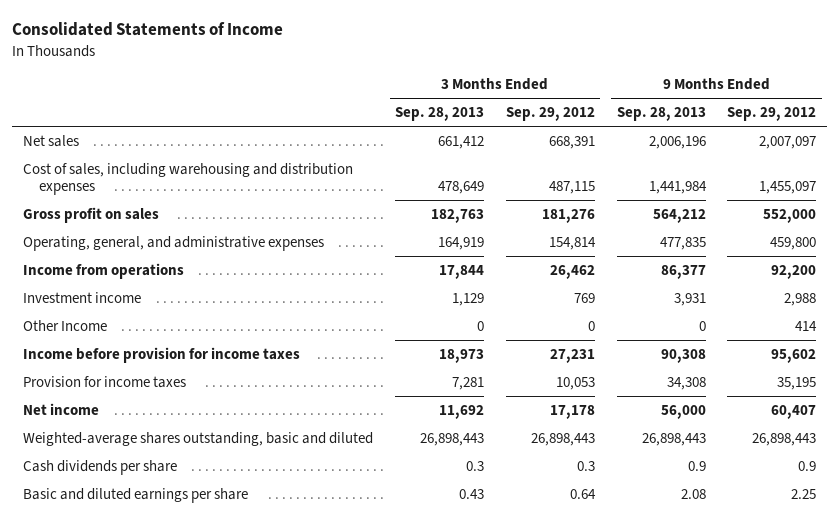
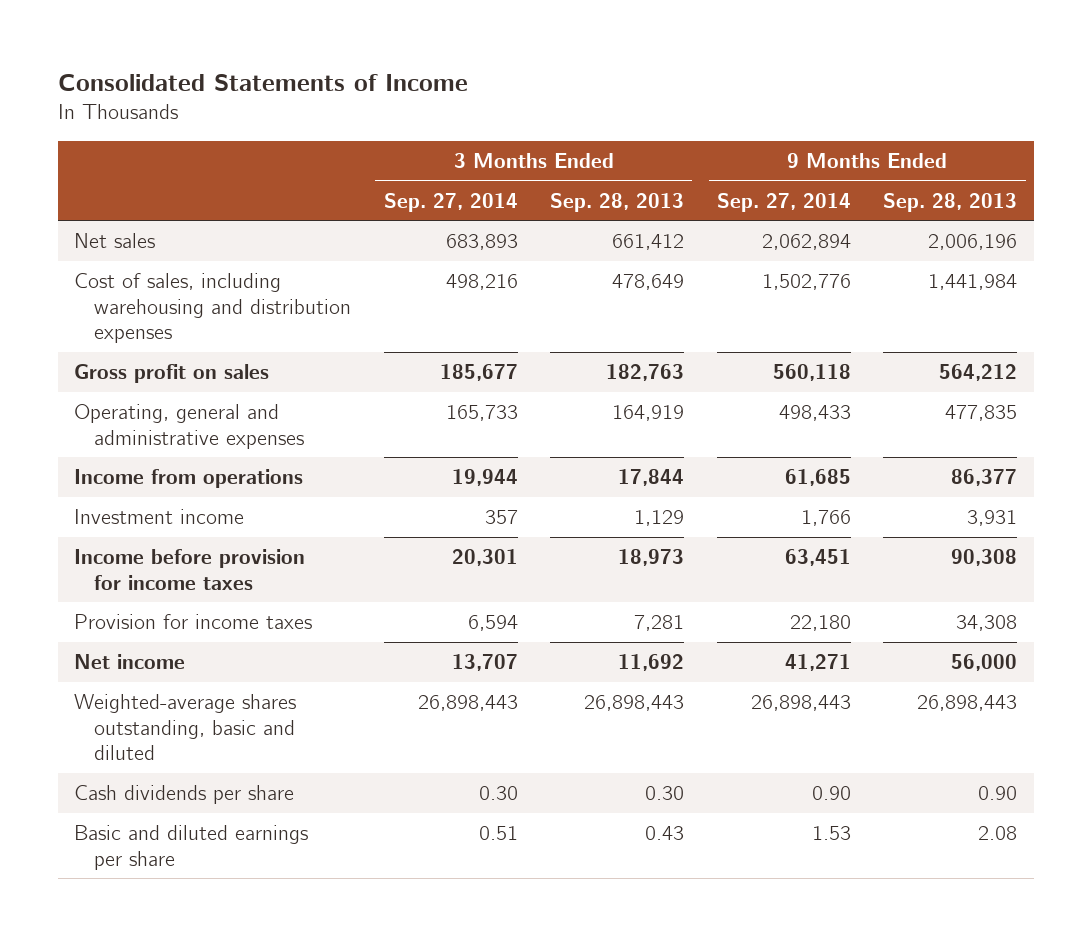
[505,107,595,122] Sep. 29, 2012 -> none
[727,107,817,122] Sep. 29, 2012 -> none
none -> [383,192,518,212] Sep. 27, 2014
none -> [716,192,851,212] Sep. 27, 2014
[23,235,325,251] Operating, general, and administrative expenses -> [74,404,304,449] Operating, general and administrative expenses
[23,319,108,331] Other Income -> none
[466,460,485,471] 0.3 -> [645,786,685,801] 0.30
[687,460,706,471] 0.9 -> [978,786,1018,801] 0.90

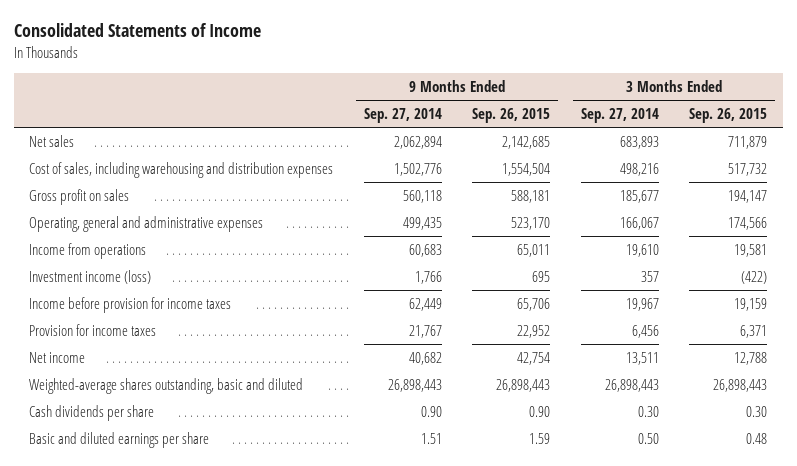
[550,192,685,212] Sep. 28, 2013 -> none
[883,192,1018,212] Sep. 28, 2013 -> none
none -> [472,108,551,124] Sep. 26, 2015
none -> [689,108,768,124] Sep. 26, 2015
[445,405,518,422] 165,733 -> [619,217,659,231] 166,067
[778,405,851,422] 498,433 -> [402,217,442,231] 499,435
[451,469,518,487] 19,944 -> [625,244,659,258] 19,610
[784,469,851,487] 61,685 -> [408,244,442,258] 60,683
[74,509,245,525] Investment income -> [29,270,152,285] Investment income (loss)
[451,549,518,567] 20,301 -> [625,298,659,312] 19,967
[784,549,851,567] 63,451 -> [408,298,442,312] 62,449
[467,615,518,632] 6,594 -> [631,325,659,339] 6,456
[789,615,851,632] 22,180 -> [408,325,442,339] 21,767
[451,654,518,672] 13,707 -> [625,352,659,366] 13,511
[784,654,851,672] 41,271 -> [408,352,442,366] 40,682
[478,826,518,841] 0.51 -> [637,433,659,445] 0.50
[811,826,851,841] 1.53 -> [420,433,442,445] 1.51

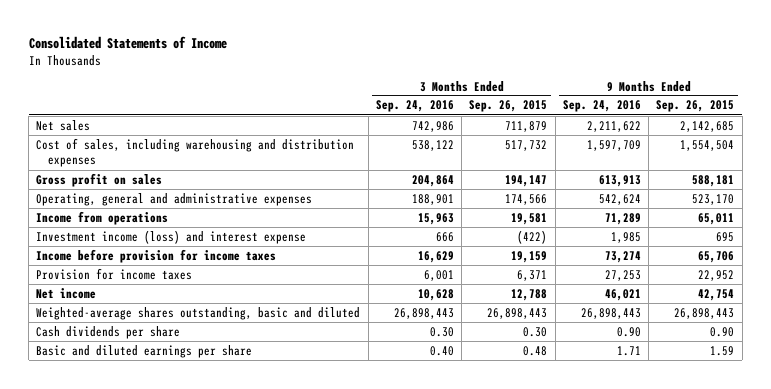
[363,108,442,124] Sep. 27, 2014 -> none
[580,108,659,124] Sep. 27, 2014 -> none
none -> [375,100,454,113] Sep. 24, 2016
none -> [562,100,641,113] Sep. 24, 2016
[29,270,152,285] Investment income (loss) -> [36,229,307,244] Investment income (loss) and interest expense

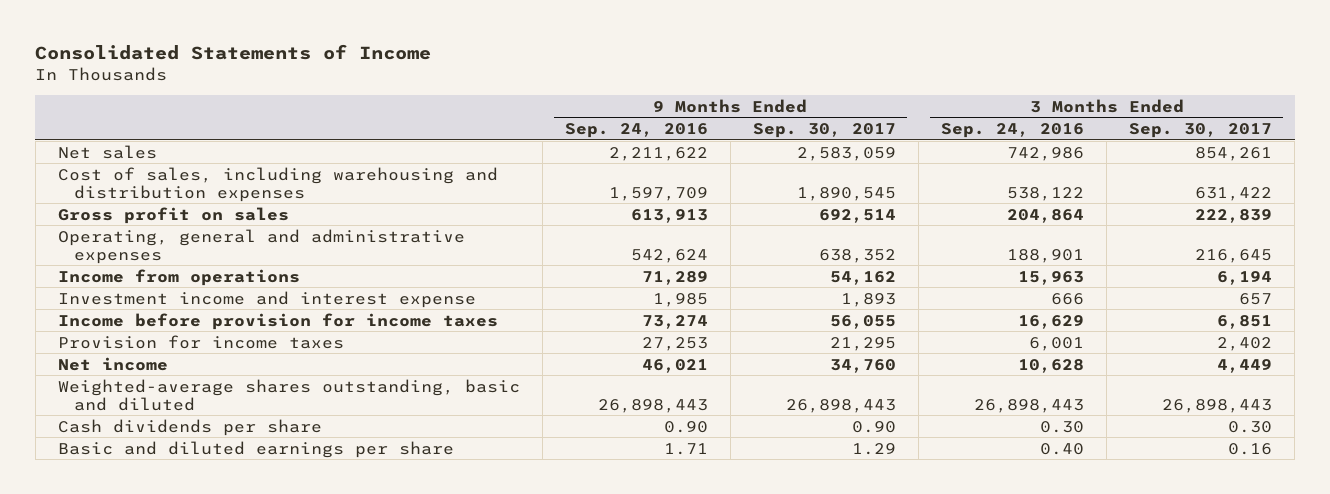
[469,100,548,113] Sep. 26, 2015 -> none
[656,100,735,113] Sep. 26, 2015 -> none
none -> [752,123,896,139] Sep. 30, 2017
none -> [1129,123,1273,139] Sep. 30, 2017
[36,229,307,244] Investment income (loss) and interest expense -> [57,290,476,308] Investment income and interest expense

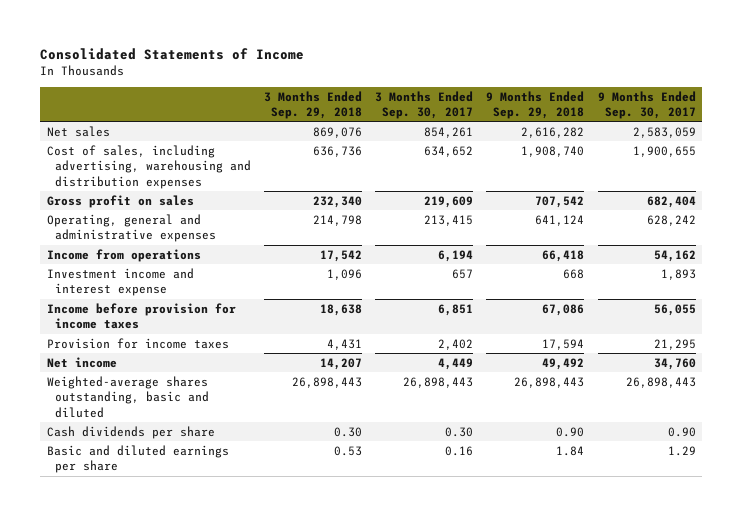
[564,123,708,139] Sep. 24, 2016 -> none
[940,123,1084,139] Sep. 24, 2016 -> none
none -> [264,90,363,119] 3 Months Ended Sep. 29, 2018
none -> [486,90,585,119] 9 Months Ended Sep. 29, 2018
[57,166,498,202] Cost of sales, including warehousing and distribution expenses -> [46,144,252,189] Cost of sales, including advertising, warehousing and distribution expenses
[796,186,896,201] 1,890,545 -> [632,145,696,157] 1,900,655
[1195,186,1273,201] 631,422 -> [424,145,474,157] 634,652
[818,208,896,223] 692,514 -> [646,195,696,208] 682,404
[1195,208,1273,223] 222,839 -> [424,195,474,208] 219,609
[818,248,896,263] 638,352 -> [646,214,696,226] 628,242
[1195,248,1273,263] 216,645 -> [424,214,474,226] 213,415

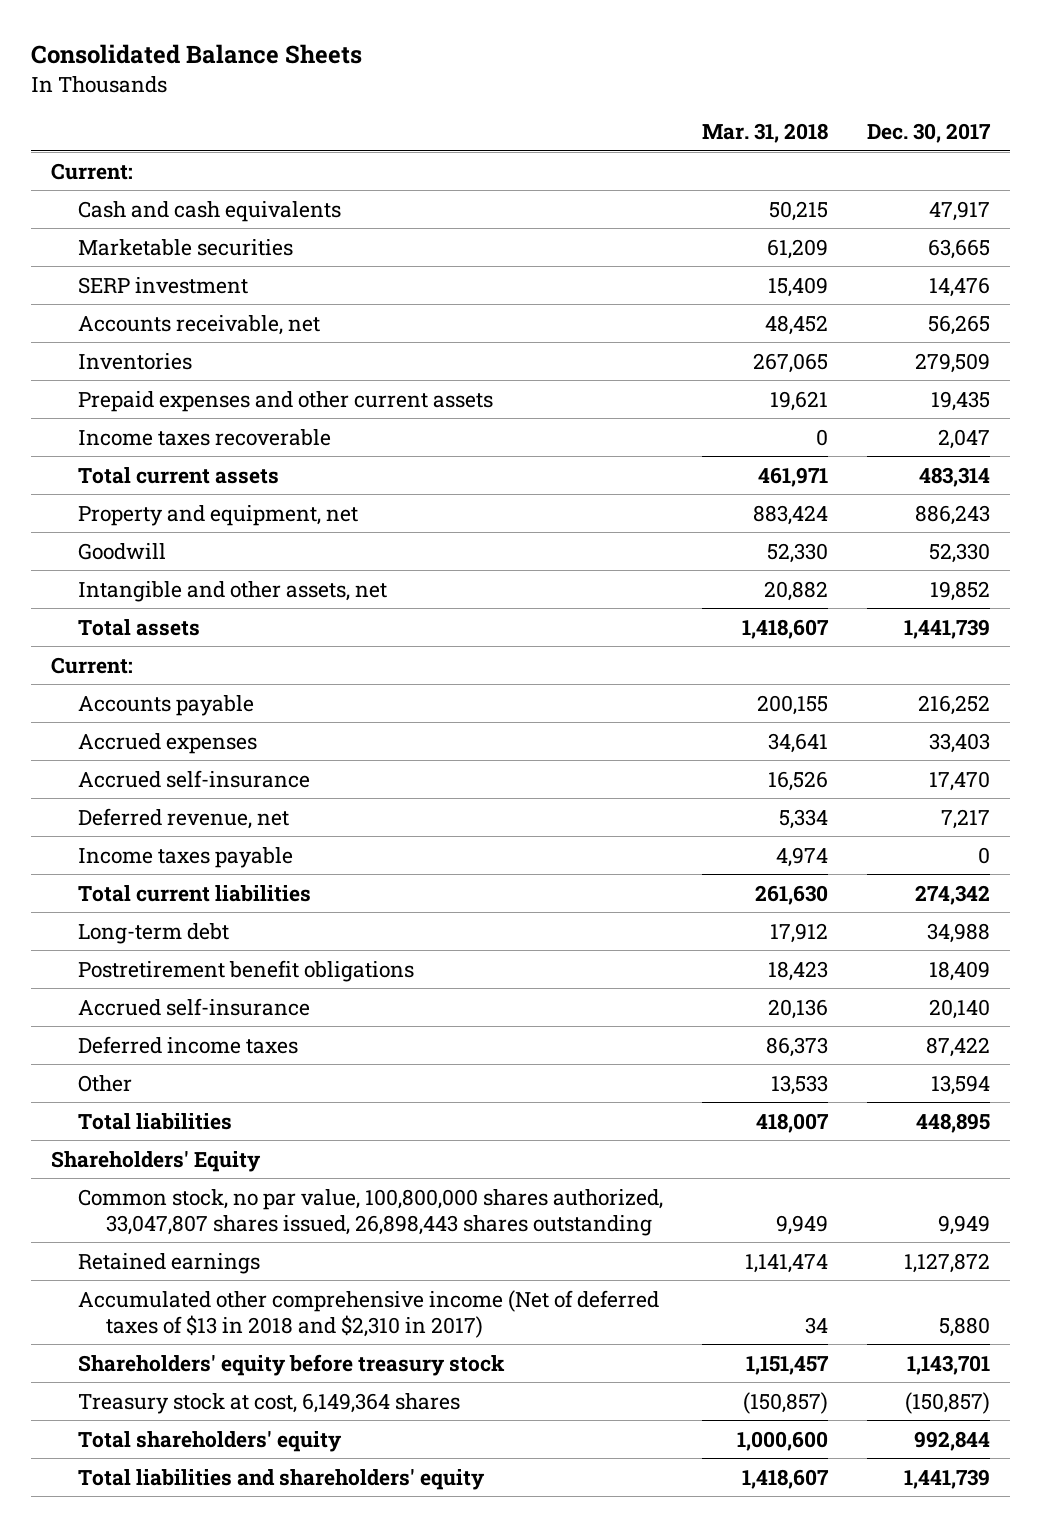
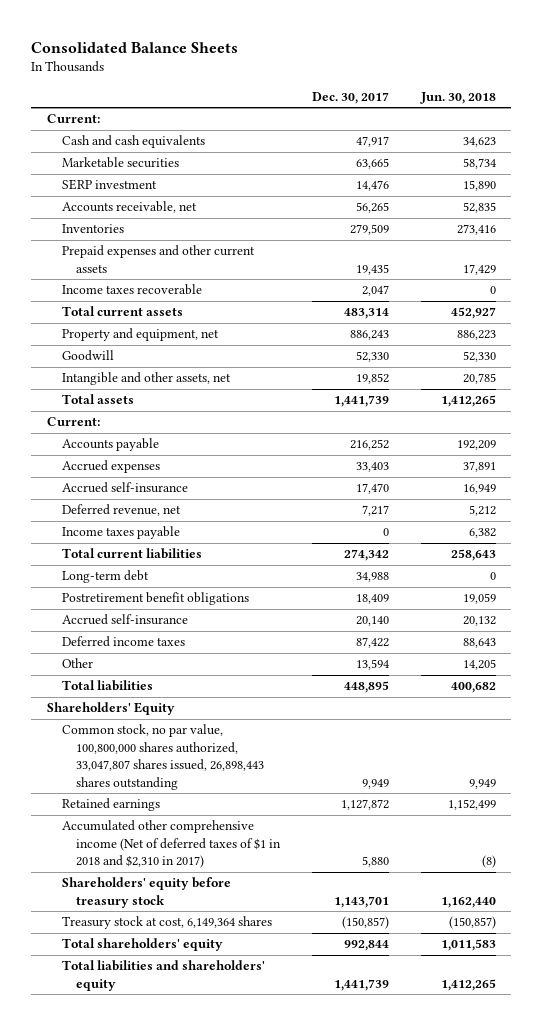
[702,122,829,143] Mar. 31, 2018 -> none
none -> [419,91,496,104] Jun. 30, 2018
[78,1289,660,1338] Accumulated other comprehensive income (Net of deferred taxes of $13 in 2018 and $2,310 in 2017) -> [61,820,282,869] Accumulated other comprehensive income (Net of deferred taxes of $1 in 2018 and $2,310 in 2017)

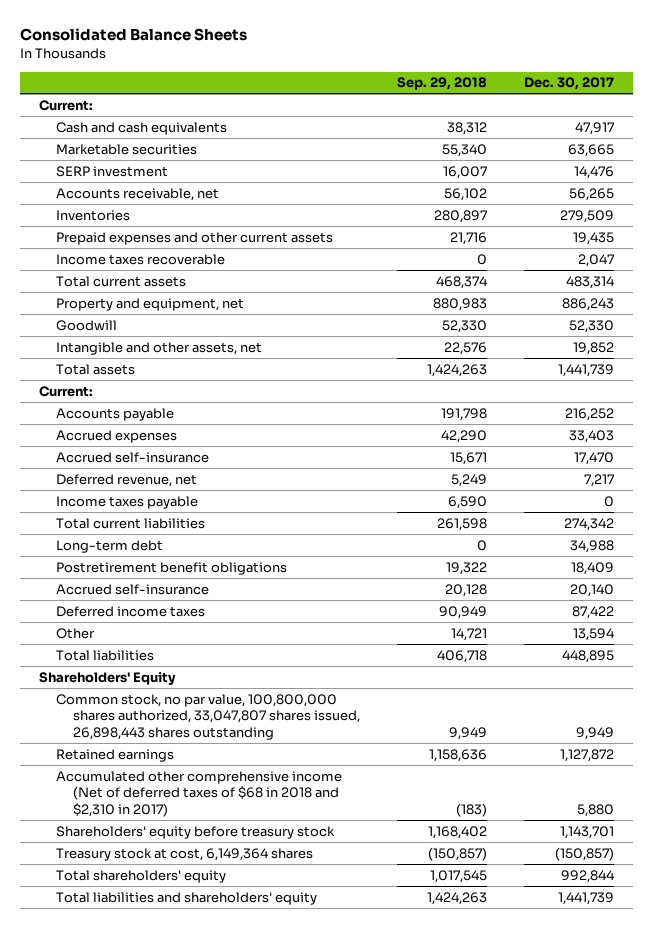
[419,91,496,104] Jun. 30, 2018 -> none
none -> [396,77,487,91] Sep. 29, 2018
[61,820,282,869] Accumulated other comprehensive income (Net of deferred taxes of $1 in 2018 and $2,310 in 2017) -> [55,770,342,817] Accumulated other comprehensive income (Net of deferred taxes of $68 in 2018 and $2,310 in 2017)

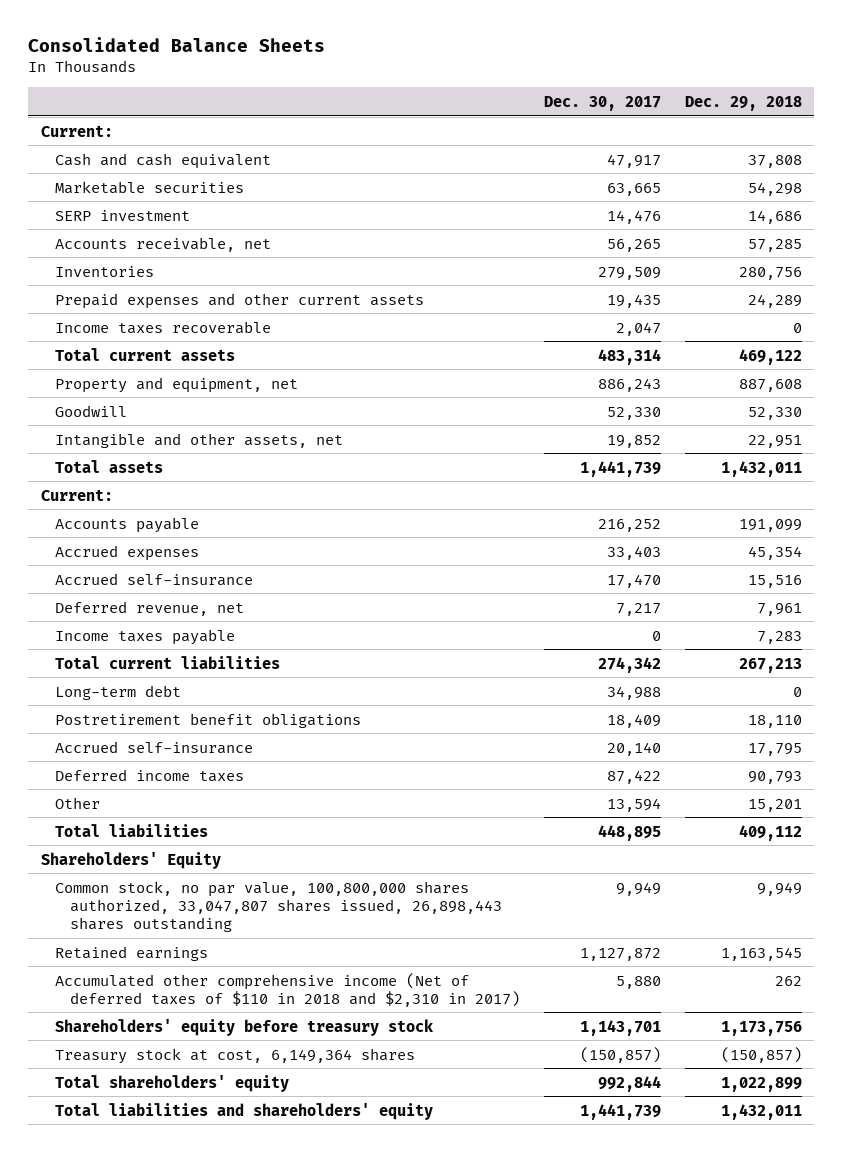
[396,77,487,91] Sep. 29, 2018 -> none
none -> [685,95,803,111] Dec. 29, 2018
[55,121,227,135] Cash and cash equivalents -> [55,152,272,169] Cash and cash equivalent
[55,770,342,817] Accumulated other comprehensive income (Net of deferred taxes of $68 in 2018 and $2,310 in 2017) -> [55,972,520,1007] Accumulated other comprehensive income (Net of deferred taxes of $110 in 2018 and $2,310 in 2017)

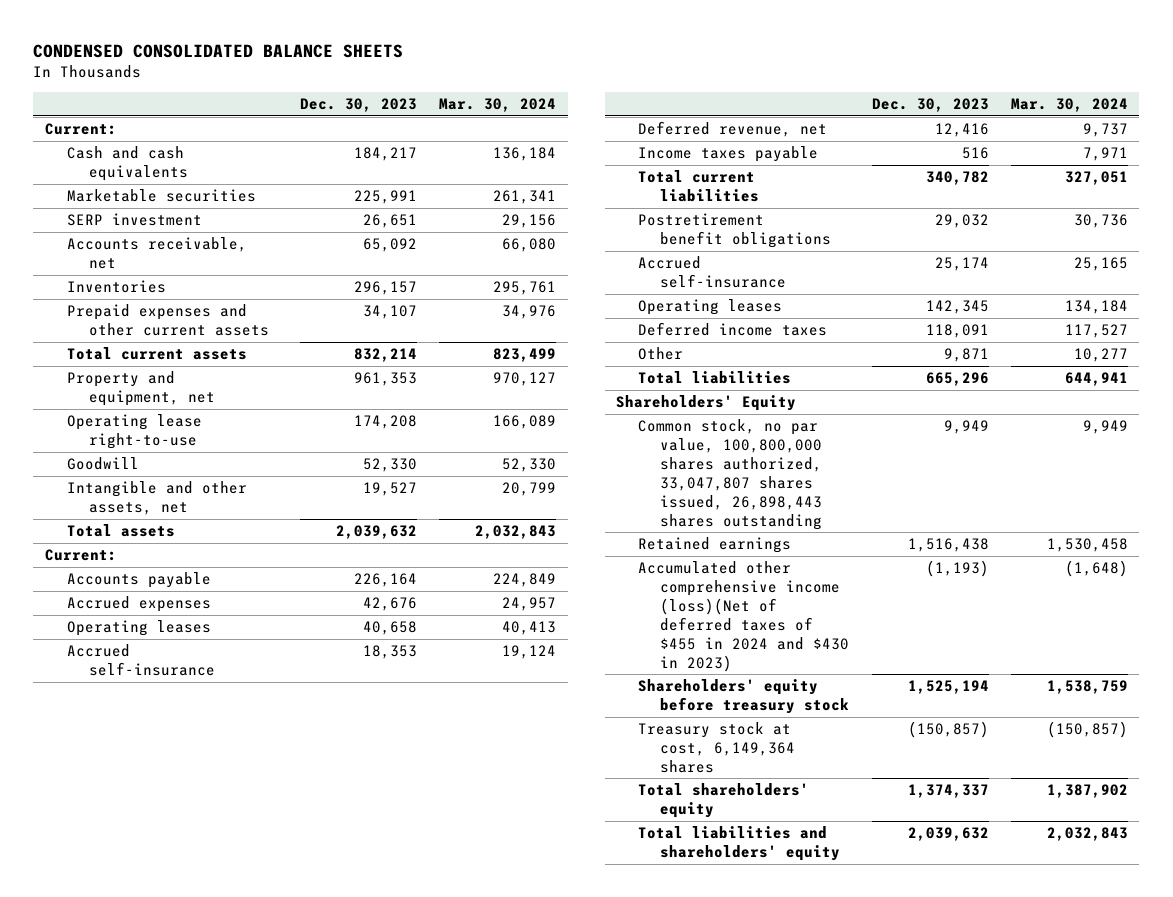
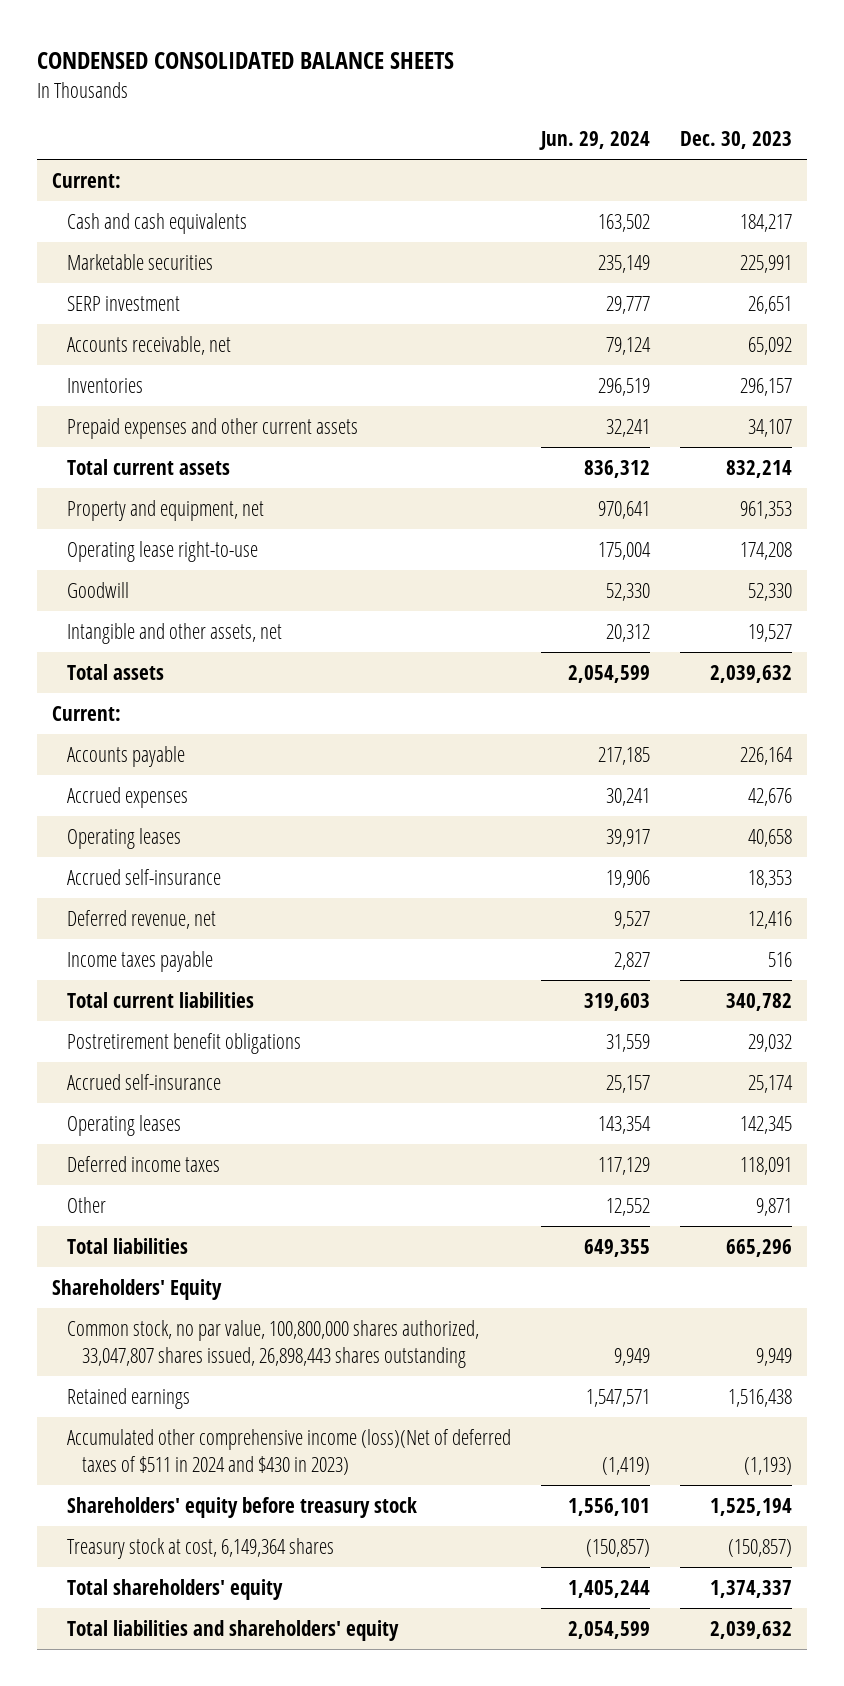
[439,98,557,113] Mar. 30, 2024 -> none
none -> [538,131,650,151] Jun. 29, 2024
[638,561,850,672] Accumulated other comprehensive income (loss)(Net of deferred taxes of $455 in 2024 and $430 in 2023) -> [66,1428,511,1475] Accumulated other comprehensive income (loss)(Net of deferred taxes of $511 in 2024 and $430 in 2023)

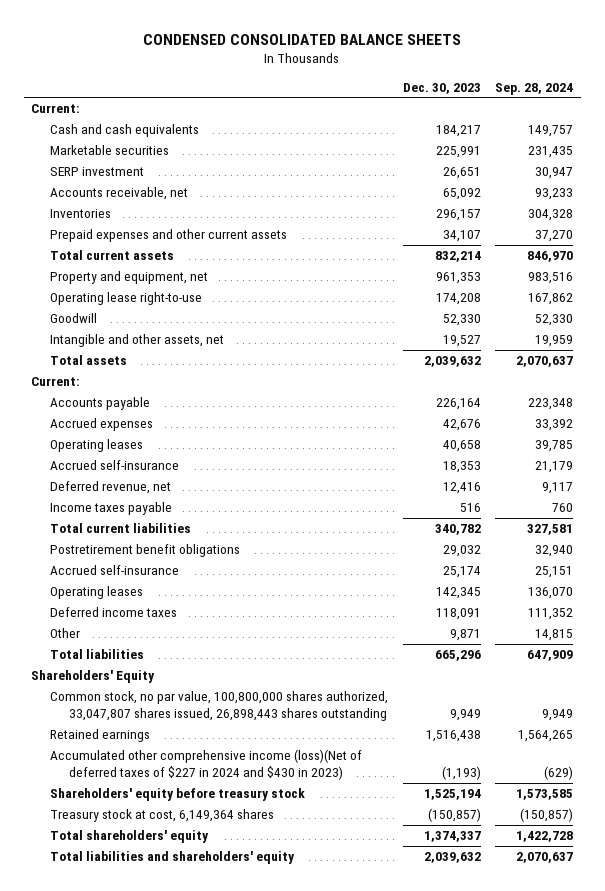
[538,131,650,151] Jun. 29, 2024 -> none
none -> [495,82,574,95] Sep. 28, 2024
[66,1428,511,1475] Accumulated other comprehensive income (loss)(Net of deferred taxes of $511 in 2024 and $430 in 2023) -> [49,749,362,781] Accumulated other comprehensive income (loss)(Net of deferred taxes of $227 in 2024 and $430 in 2023)

